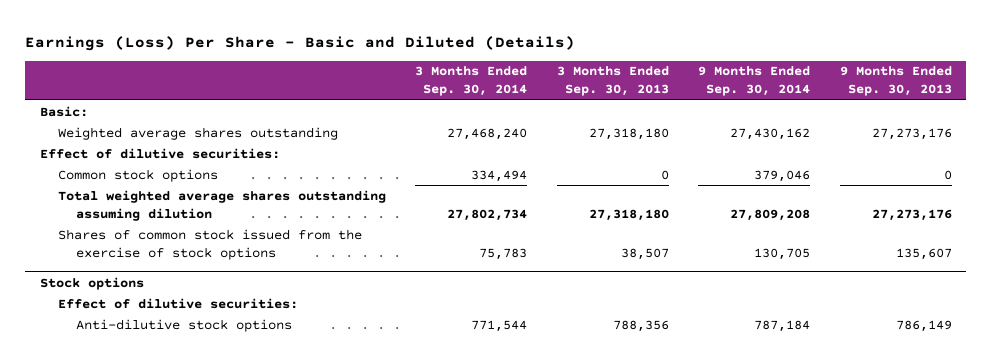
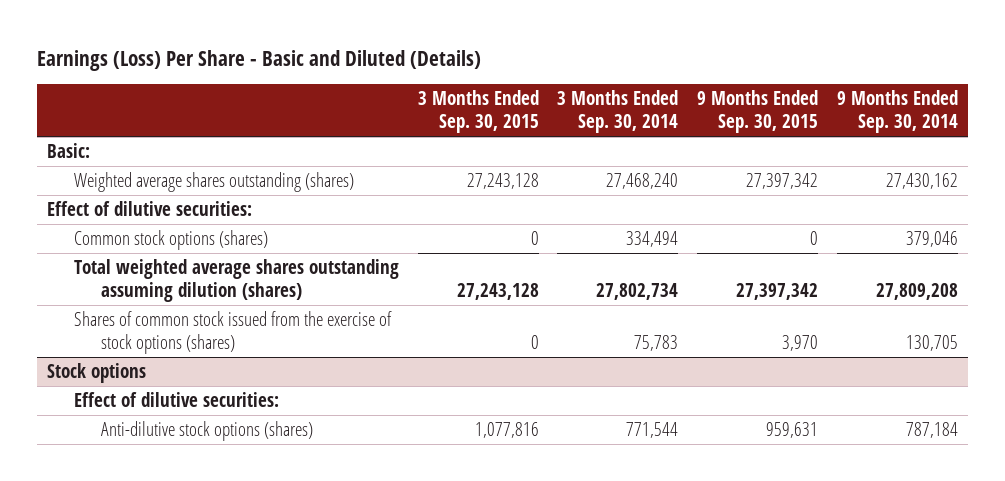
[556,66,669,97] 3 Months Ended Sep. 30, 2013 -> none
[839,66,952,97] 9 Months Ended Sep. 30, 2013 -> none
none -> [417,90,539,134] 3 Months Ended Sep. 30, 2015
none -> [697,90,819,134] 9 Months Ended Sep. 30, 2015
[57,126,338,140] Weighted average shares outstanding -> [73,172,354,193] Weighted average shares outstanding (shares)
[57,168,218,182] Common stock options -> [73,230,268,251] Common stock options (shares)
[57,189,386,221] Total weighted average shares outstanding assuming dilution -> [73,259,399,303] Total weighted average shares outstanding assuming dilution (shares)
[57,228,362,260] Shares of common stock issued from the exercise of stock options -> [73,311,392,355] Shares of common stock issued from the exercise of stock options (shares)
[76,318,293,332] Anti-dilutive stock options -> [100,421,313,442] Anti-dilutive stock options (shares)

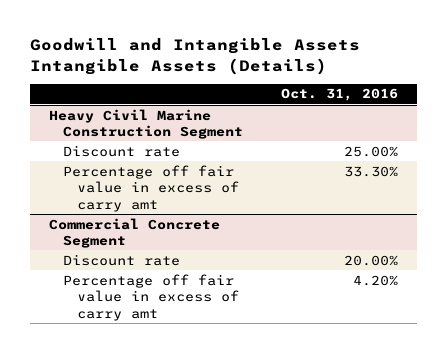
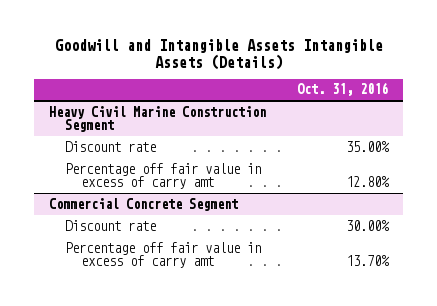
[343,145,398,157] 25.00% -> [345,140,390,152] 35.00%
[343,165,398,177] 33.30% -> [345,175,390,187] 12.80%
[343,254,398,266] 20.00% -> [345,219,390,231] 30.00%
[352,274,398,286] 4.20% -> [345,254,390,266] 13.70%

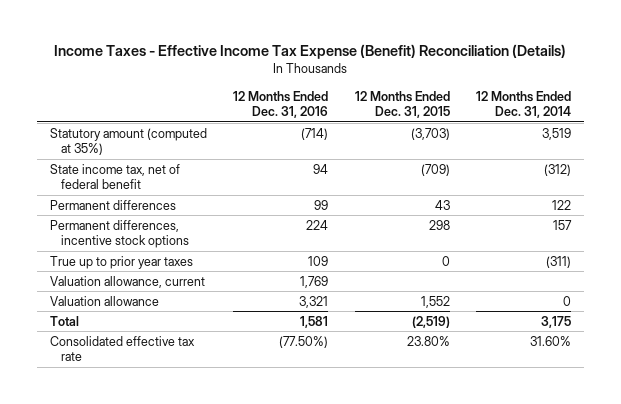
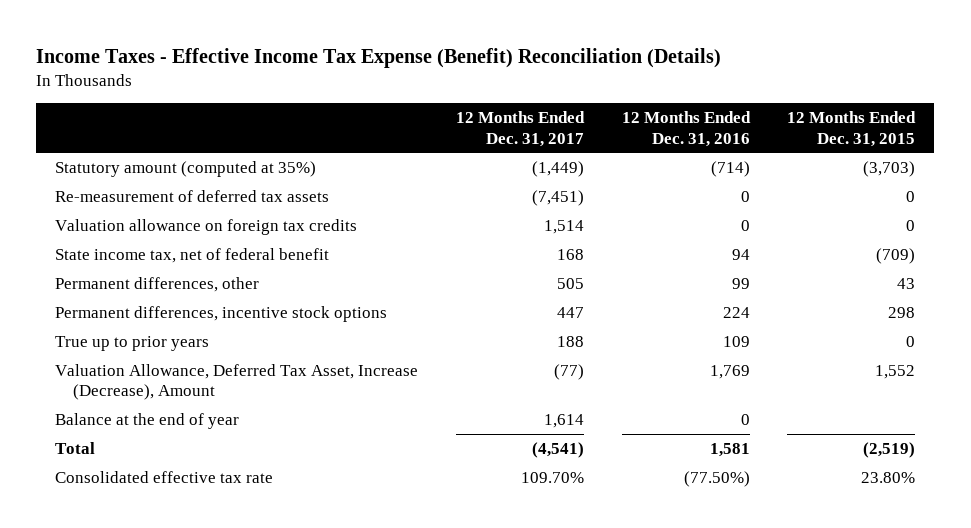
[475,90,571,119] 12 Months Ended Dec. 31, 2014 -> none
none -> [455,111,585,147] 12 Months Ended Dec. 31, 2017
none -> [55,189,330,202] Re-measurement of deferred tax assets
none -> [55,218,358,235] Valuation allowance on foreign tax credits
[49,199,176,210] Permanent differences -> [55,276,260,292] Permanent differences, other
[49,275,205,288] Valuation allowance, current -> none
[49,295,159,306] Valuation allowance -> none
[49,255,193,269] True up to prior year taxes -> [55,335,210,351] True up to prior years
none -> [55,363,419,401] Valuation Allowance, Deferred Tax Asset, Increase (Decrease), Amount
none -> [55,412,240,429] Balance at the end of year

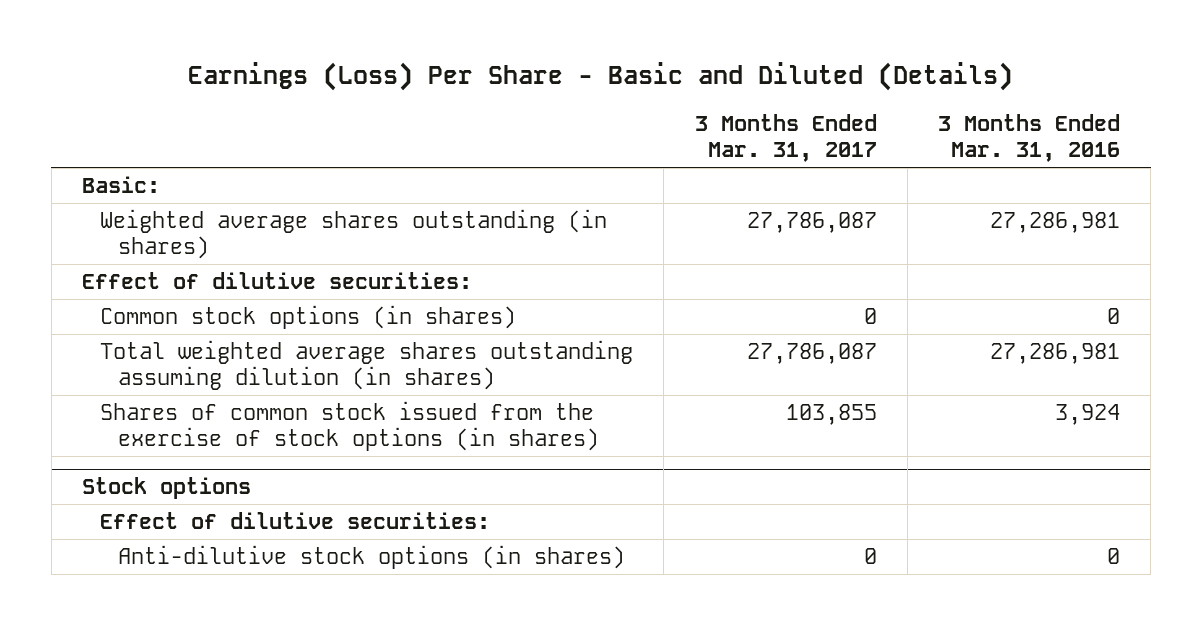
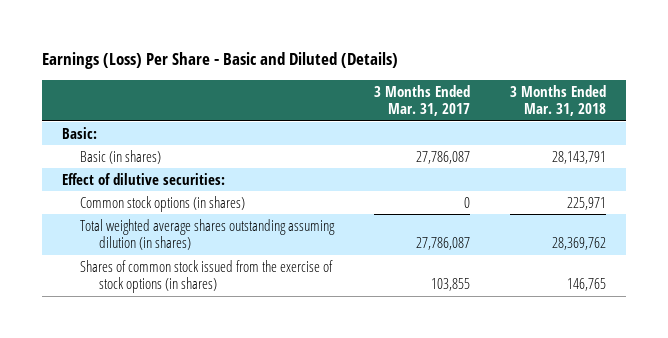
[938,113,1121,162] 3 Months Ended Mar. 31, 2016 -> none
none -> [510,84,607,117] 3 Months Ended Mar. 31, 2018
[100,209,608,260] Weighted average shares outstanding (in shares) -> [80,149,162,164] Basic (in shares)
[81,477,251,500] Stock options -> none
[100,512,491,530] Effect of dilutive securities: -> none
[118,545,626,570] Anti-dilutive stock options (in shares) -> none

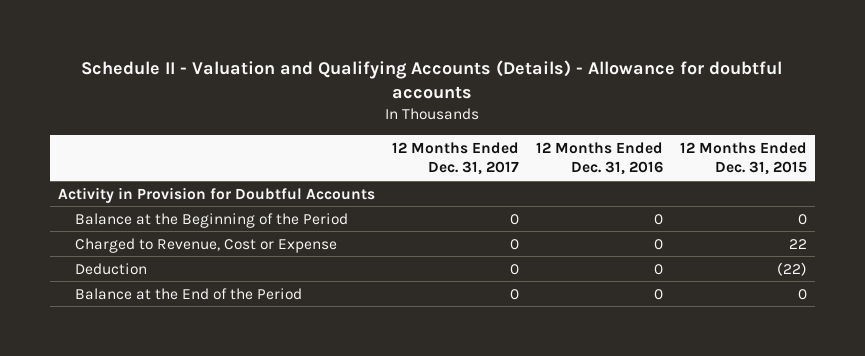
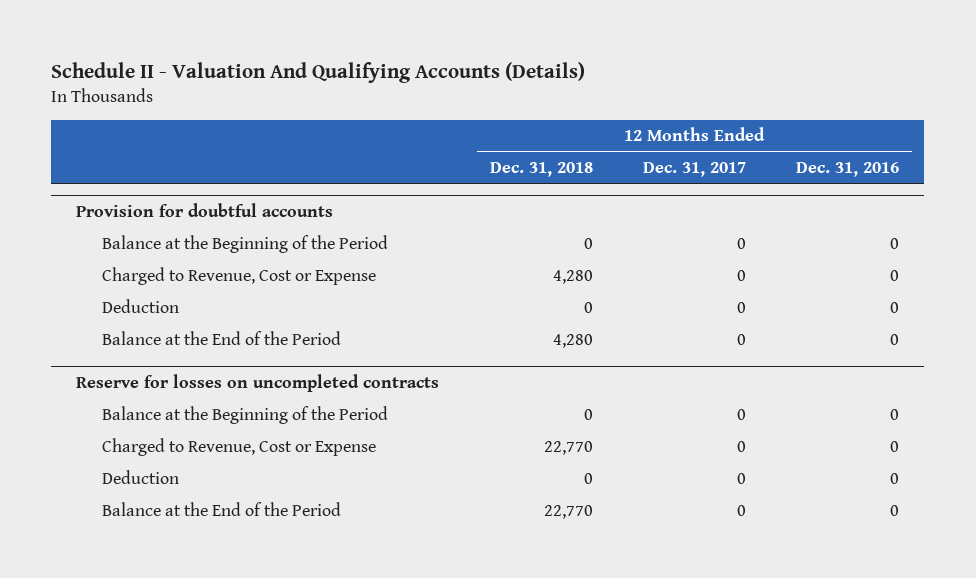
[81,59,783,100] Schedule II - Valuation and Qualifying Accounts (Details) - Allowance for doubtful accounts -> [51,62,586,84] Schedule II - Valuation And Qualifying Accounts (Details)
[679,141,807,176] 12 Months Ended Dec. 31, 2015 -> none
none -> [489,162,593,178] Dec. 31, 2018
[57,186,375,203] Activity in Provision for Doubtful Accounts -> none
none -> [76,203,334,218] Provision for doubtful accounts
none -> [76,374,440,393] Reserve for losses on uncompleted contracts
none -> [102,406,389,425] Balance at the Beginning of the Period
none -> [102,438,377,457] Charged to Revenue, Cost or Expense
none -> [102,470,180,485] Deduction
none -> [102,502,342,517] Balance at the End of the Period

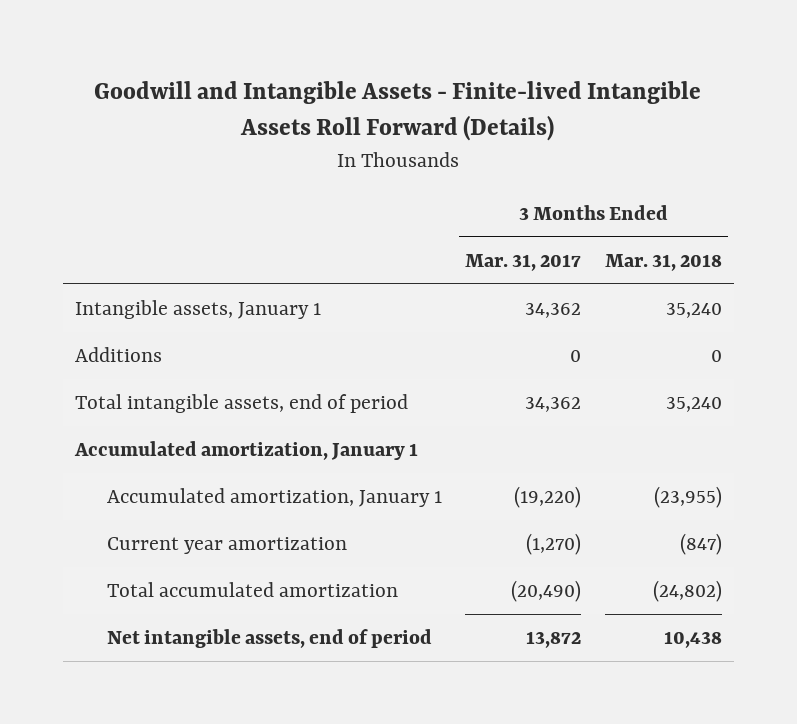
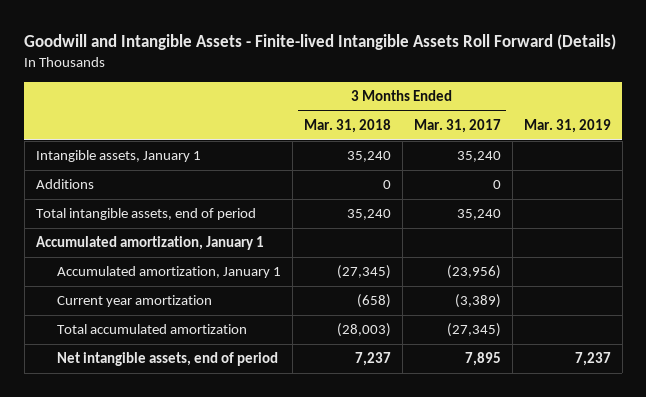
none -> [523,118,611,133] Mar. 31, 2019
[525,303,582,319] 34,362 -> [456,151,501,163] 35,240
[525,397,582,413] 34,362 -> [456,209,501,221] 35,240
[514,486,582,509] (19,220) -> [446,265,501,280] (23,956)
[653,486,722,509] (23,955) -> [336,265,391,280] (27,345)
[526,533,582,556] (1,270) -> [454,294,501,309] (3,389)
[679,533,722,556] (847) -> [356,294,391,309] (658)
[511,580,582,603] (20,490) -> [446,323,501,338] (27,345)
[652,580,722,603] (24,802) -> [336,323,391,338] (28,003)
[526,631,582,649] 13,872 -> [464,352,501,367] 7,895
[663,631,722,649] 10,438 -> [354,352,391,367] 7,237

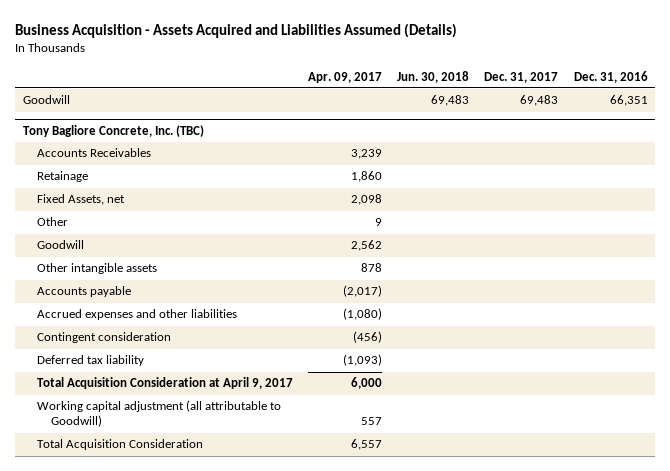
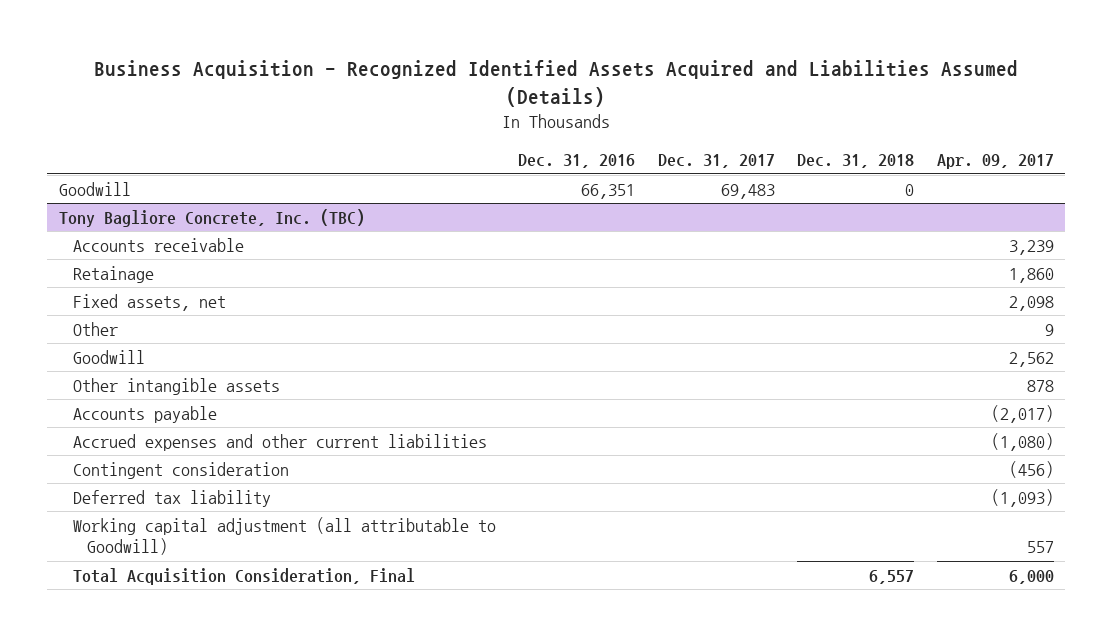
[15,23,458,39] Business Acquisition - Assets Acquired and Liabilities Assumed (Details) -> [94,60,1019,108] Business Acquisition - Recognized Identified Assets Acquired and Liabilities Assumed (Details)
[397,70,470,83] Jun. 30, 2018 -> none
none -> [797,154,915,169] Dec. 31, 2018
[36,148,151,158] Accounts Receivables -> [72,237,244,252] Accounts receivable
[36,194,125,206] Fixed Assets, net -> [72,293,226,311] Fixed assets, net
[36,309,237,321] Accrued expenses and other liabilities -> [72,433,487,451] Accrued expenses and other current liabilities
[36,377,293,390] Total Acquisition Consideration at April 9, 2017 -> none
[36,439,203,451] Total Acquisition Consideration -> [72,567,415,585] Total Acquisition Consideration, Final
[350,439,382,451] 6,557 -> [1008,569,1054,584] 6,000

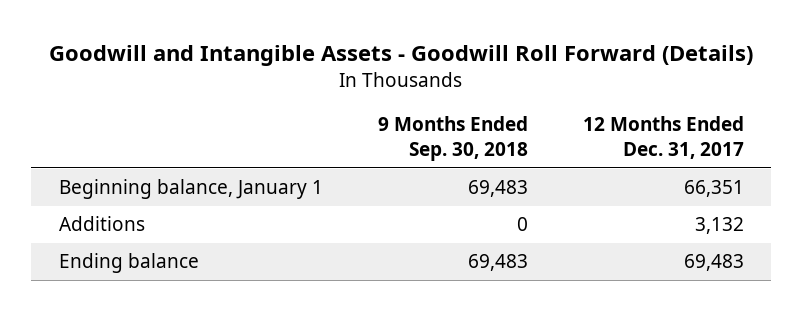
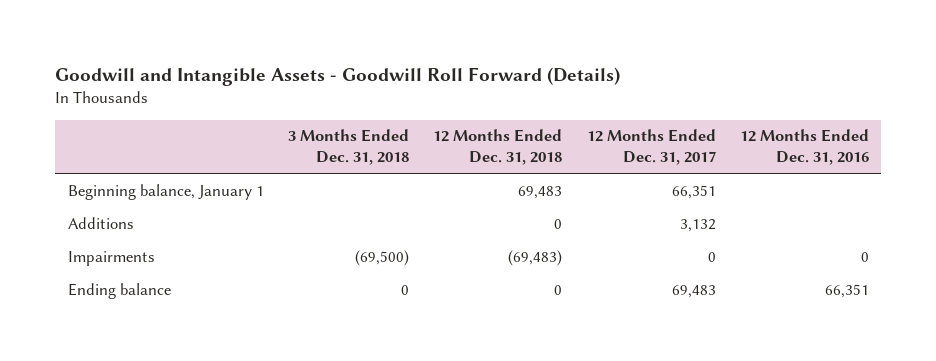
[377,116,528,162] 9 Months Ended Sep. 30, 2018 -> none
none -> [287,129,409,166] 3 Months Ended Dec. 31, 2018
none -> [433,129,563,166] 12 Months Ended Dec. 31, 2018
none -> [739,129,869,166] 12 Months Ended Dec. 31, 2016
none -> [67,250,155,266] Impairments

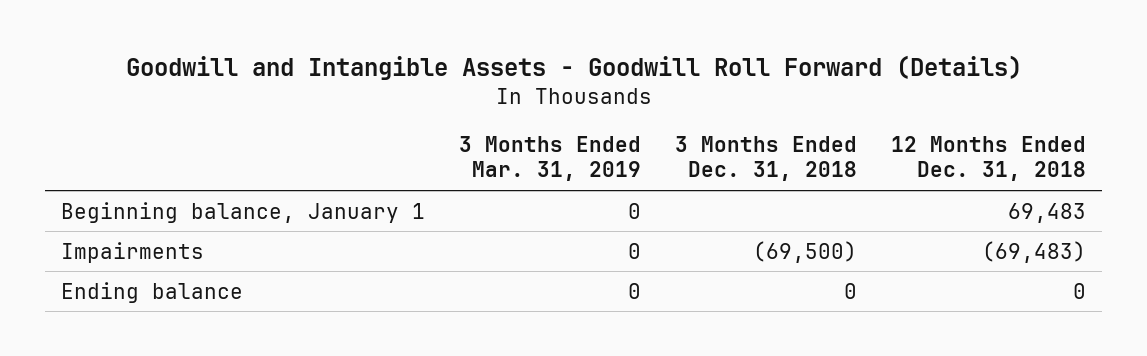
[586,129,716,166] 12 Months Ended Dec. 31, 2017 -> none
[739,129,869,166] 12 Months Ended Dec. 31, 2016 -> none
none -> [459,136,642,182] 3 Months Ended Mar. 31, 2019
[67,216,134,229] Additions -> none

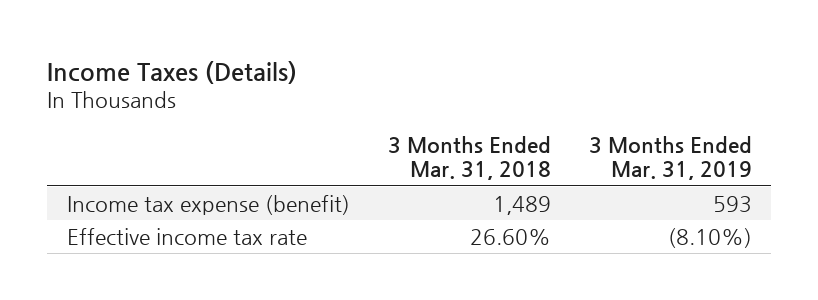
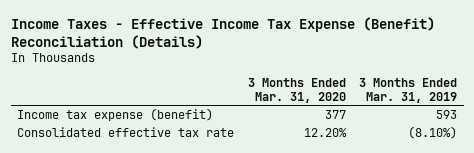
[47,60,298,84] Income Taxes (Details) -> [10,16,435,49] Income Taxes - Effective Income Tax Expense (Benefit) Reconciliation (Details)
[387,136,551,180] 3 Months Ended Mar. 31, 2018 -> none
none -> [247,78,346,103] 3 Months Ended Mar. 31, 2020
[66,227,307,245] Effective income tax rate -> [17,127,235,138] Consolidated effective tax rate

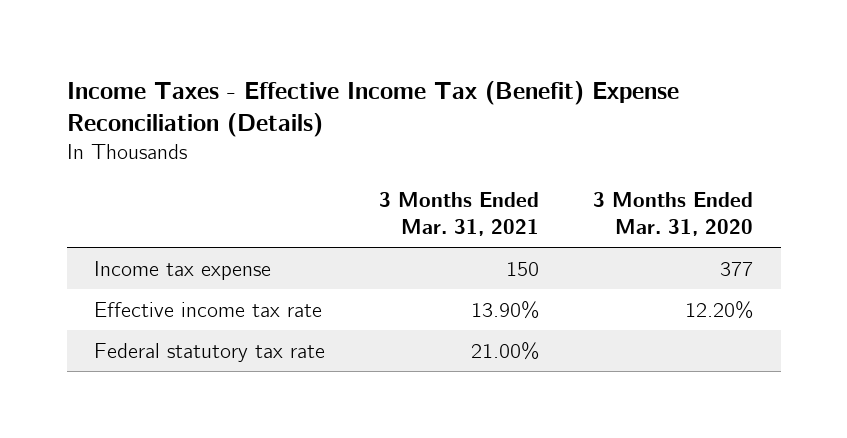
[10,16,435,49] Income Taxes - Effective Income Tax Expense (Benefit) Reconciliation (Details) -> [66,80,679,137] Income Taxes - Effective Income Tax (Benefit) Expense Reconciliation (Details)
[358,78,457,103] 3 Months Ended Mar. 31, 2019 -> none
none -> [379,192,540,236] 3 Months Ended Mar. 31, 2021
[17,108,214,122] Income tax expense (benefit) -> [93,260,271,280] Income tax expense
[17,127,235,138] Consolidated effective tax rate -> [93,301,322,317] Effective income tax rate
none -> [93,342,325,362] Federal statutory tax rate

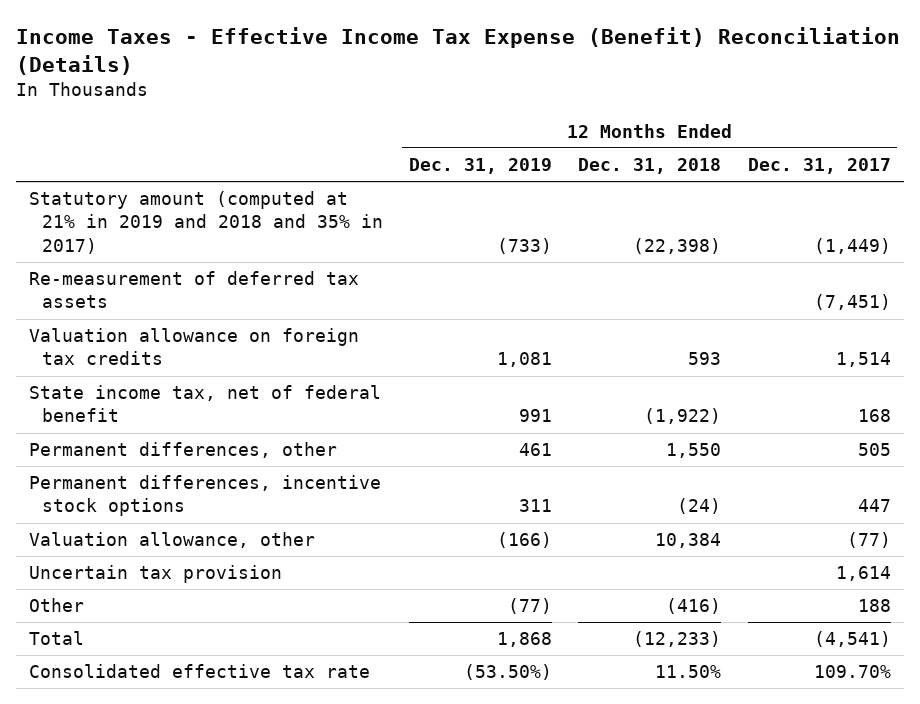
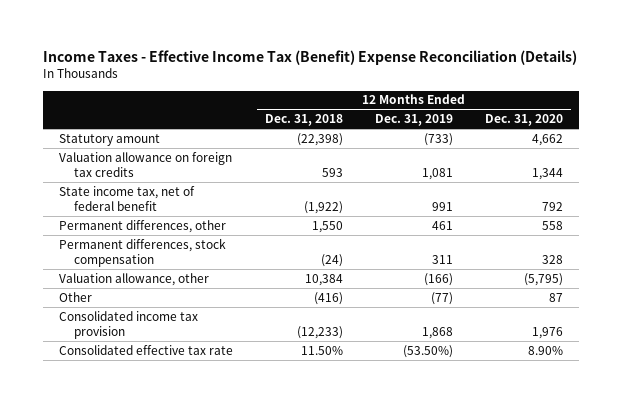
[15,26,900,75] Income Taxes - Effective Income Tax Expense (Benefit) Reconciliation (Details) -> [42,49,577,65] Income Taxes - Effective Income Tax (Benefit) Expense Reconciliation (Details)
[747,157,891,174] Dec. 31, 2017 -> none
none -> [485,114,564,127] Dec. 31, 2020
[28,271,359,309] Re-measurement of deferred tax assets -> none
[28,191,383,254] Statutory amount (computed at 21% in 2019 and 2018 and 35% in 2017) -> [58,133,160,146] Statutory amount
[28,475,381,517] Permanent differences, incentive stock options -> [58,237,226,268] Permanent differences, stock compensation
[28,565,282,584] Uncertain tax provision -> none
[28,631,84,646] Total -> [58,310,198,340] Consolidated income tax provision

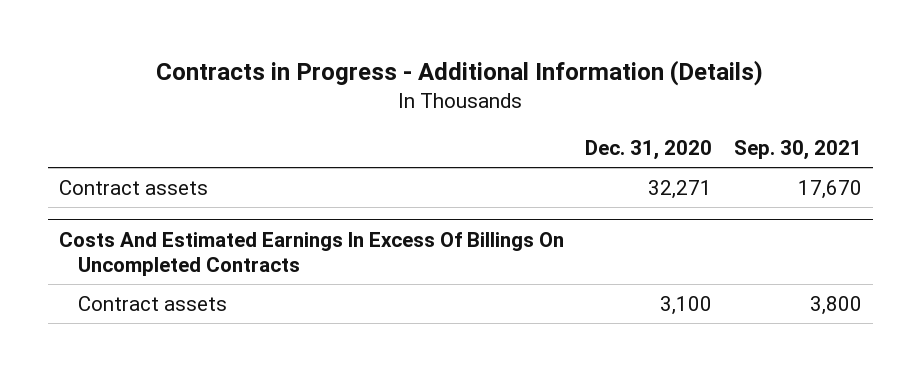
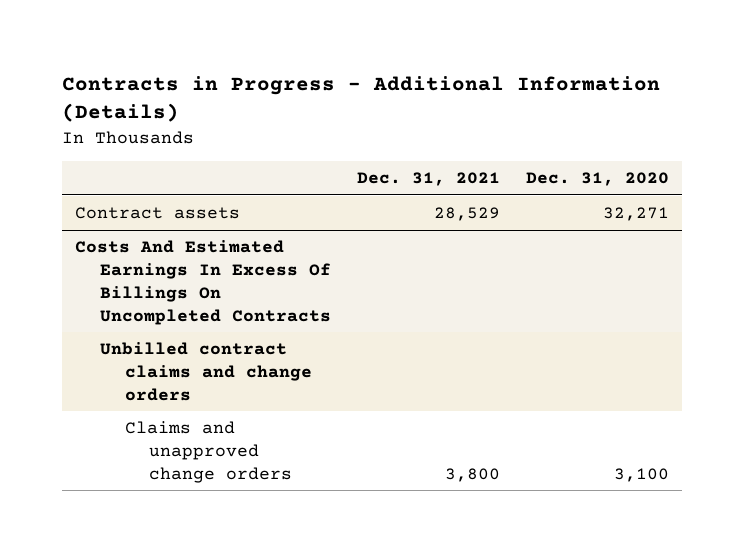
[734,140,863,161] Sep. 30, 2021 -> none
none -> [357,172,501,187] Dec. 31, 2021
[77,295,227,311] Contract assets -> none
none -> [99,342,312,401] Unbilled contract claims and change orders
none -> [124,421,293,483] Claims and unapproved change orders

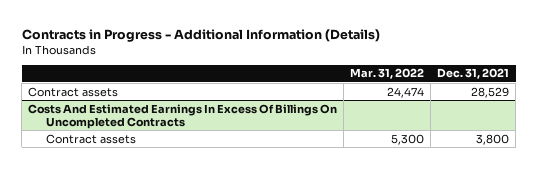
[526,172,670,187] Dec. 31, 2020 -> none
none -> [350,68,425,80] Mar. 31, 2022
[99,342,312,401] Unbilled contract claims and change orders -> none
[124,421,293,483] Claims and unapproved change orders -> none
none -> [45,133,136,144] Contract assets

